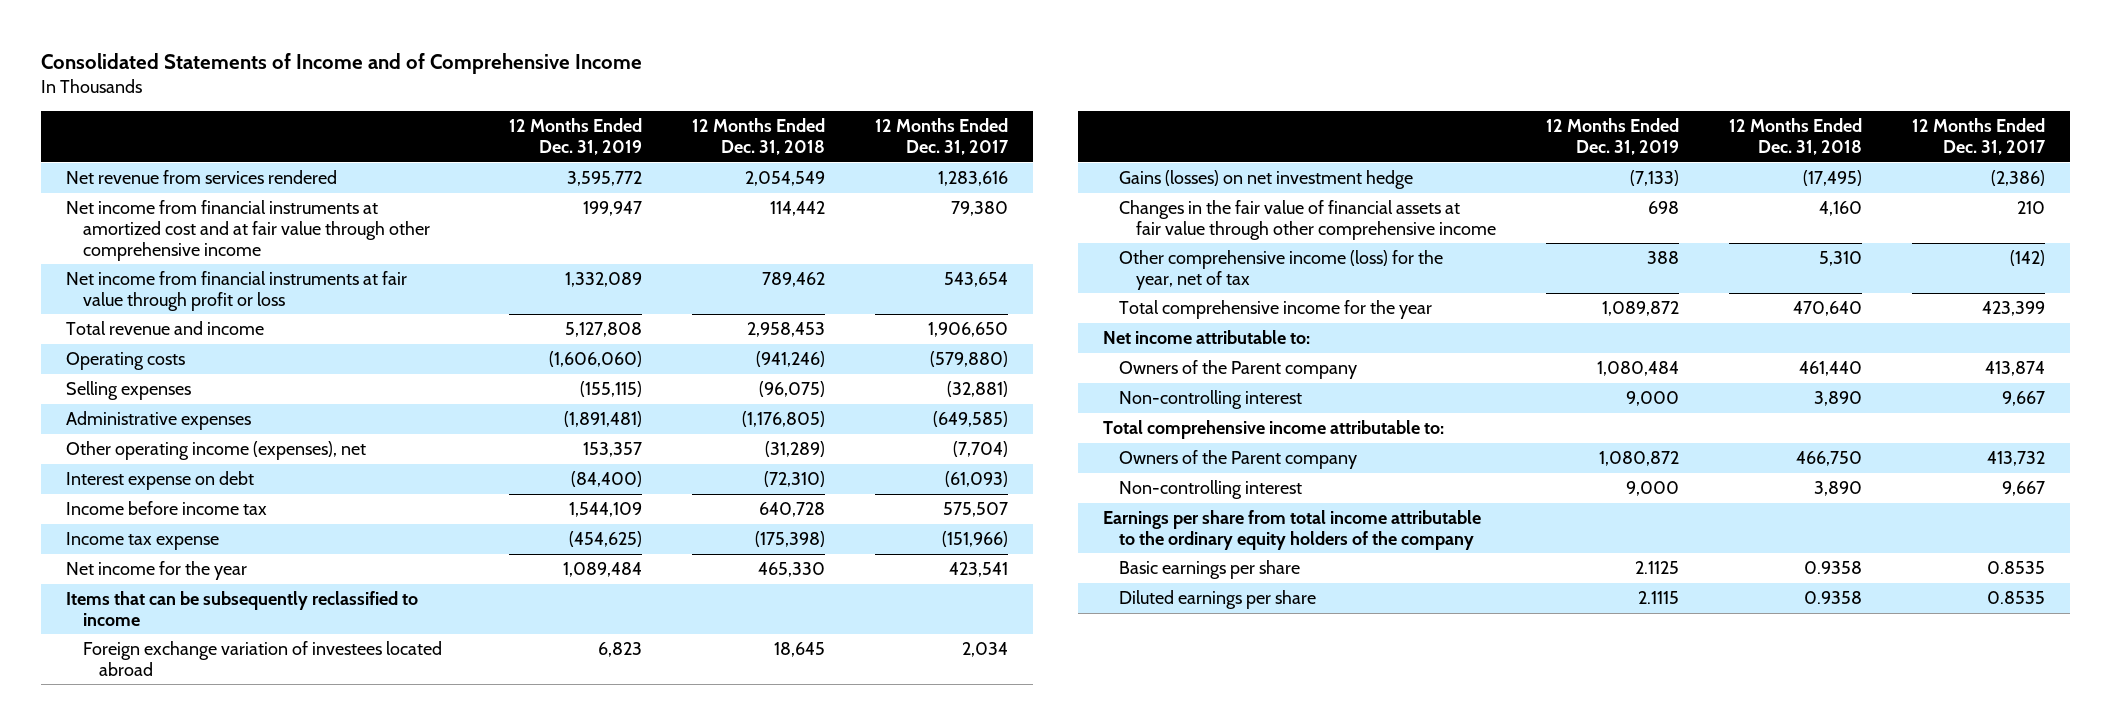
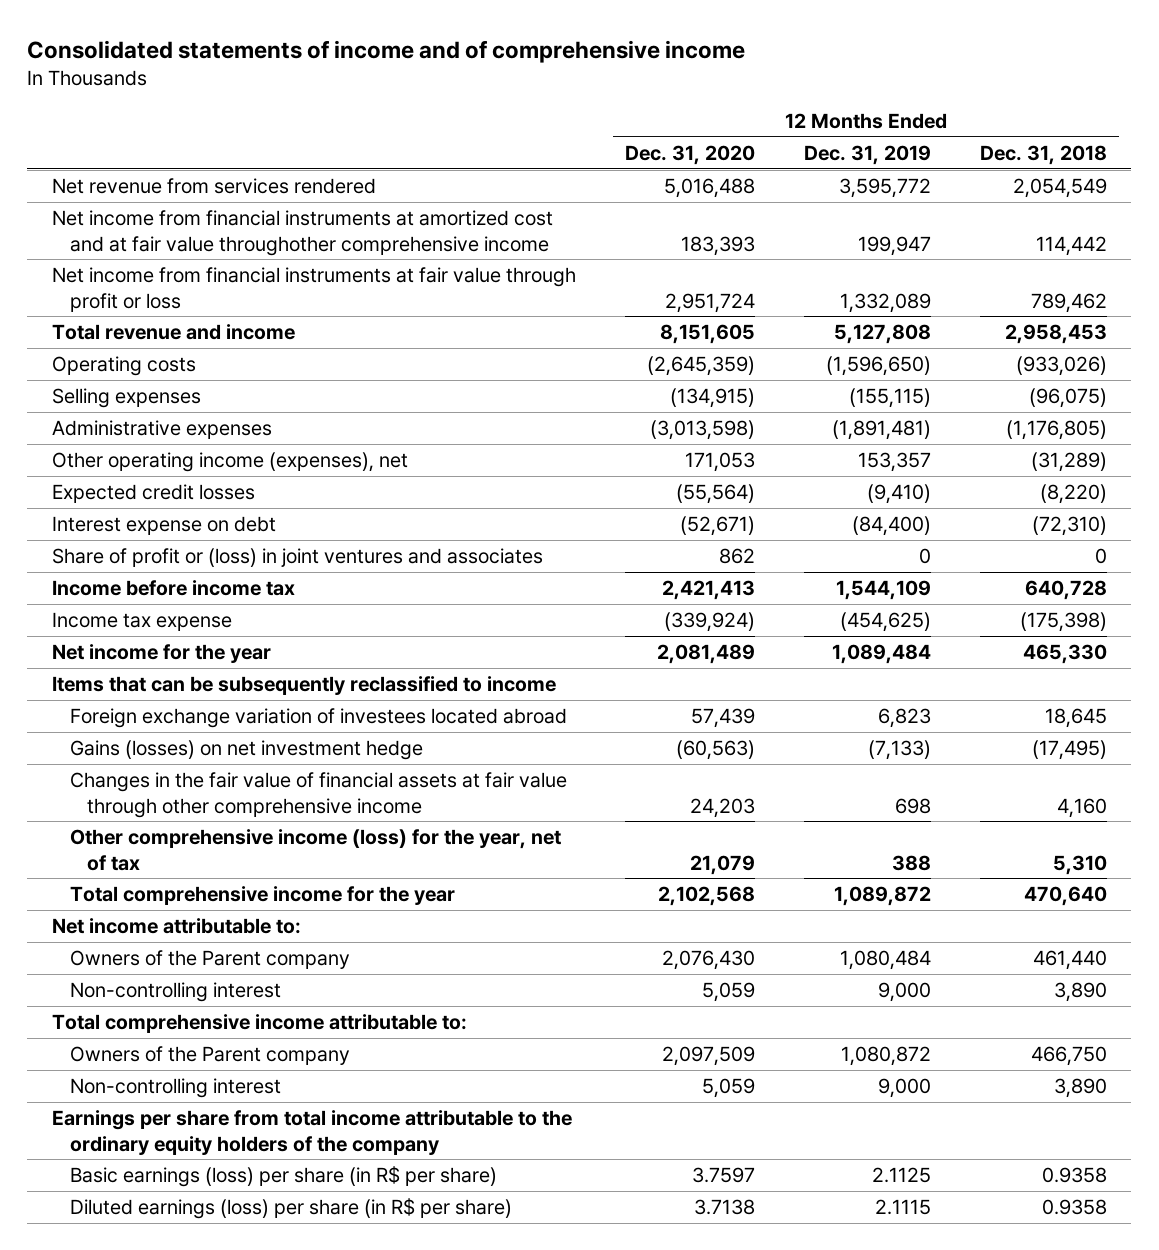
[41,52,643,74] Consolidated Statements of Income and of Comprehensive Income -> [27,40,746,64] Consolidated statements of income and of comprehensive income
[874,118,1009,156] 12 Months Ended Dec. 31, 2017 -> none
none -> [624,144,755,165] Dec. 31, 2020
[66,200,430,261] Net income from financial instruments at amortized cost and at fair value through other comprehensive income -> [51,210,553,256] Net income from financial instruments at amortized cost and at fair value throughother comprehensive income
[548,351,642,368] (1,606,060) -> [825,356,931,377] (1,596,650)
[755,351,825,368] (941,246) -> [1015,356,1107,377] (933,026)
none -> [51,484,255,504] Expected credit losses
none -> [51,548,543,568] Share of profit or (loss) in joint ventures and associates
[1119,560,1301,580] Basic earnings per share -> [69,1166,497,1188] Basic earnings (loss) per share (in R$ per share)
[1119,590,1317,610] Diluted earnings per share -> [69,1198,512,1220] Diluted earnings (loss) per share (in R$ per share)

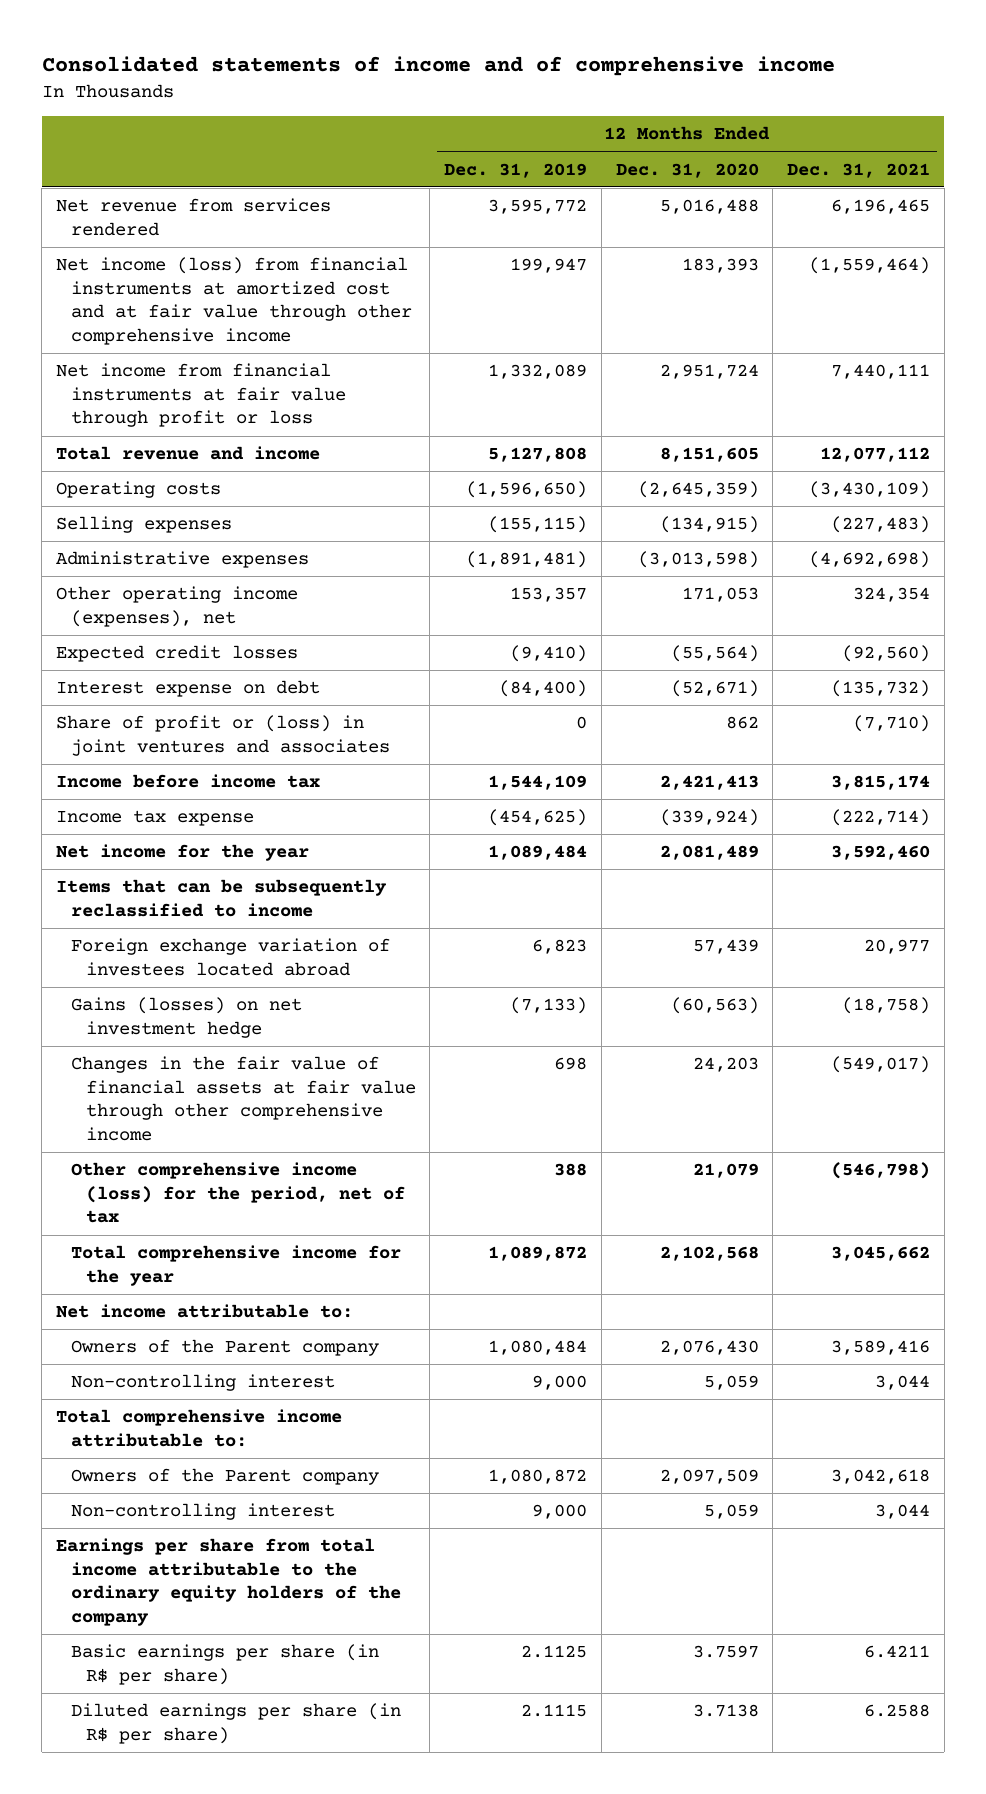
[979,144,1107,165] Dec. 31, 2018 -> none
none -> [787,162,931,178] Dec. 31, 2021
[51,210,553,256] Net income from financial instruments at amortized cost and at fair value throughother comprehensive income -> [55,257,412,346] Net income (loss) from financial instruments at amortized cost and at fair value through other comprehensive income
[69,829,561,871] Other comprehensive income (loss) for the year, net of tax -> [70,1162,405,1224] Other comprehensive income (loss) for the period, net of tax
[69,1166,497,1188] Basic earnings (loss) per share (in R$ per share) -> [70,1644,379,1685] Basic earnings per share (in R$ per share)
[69,1198,512,1220] Diluted earnings (loss) per share (in R$ per share) -> [70,1703,401,1744] Diluted earnings per share (in R$ per share)

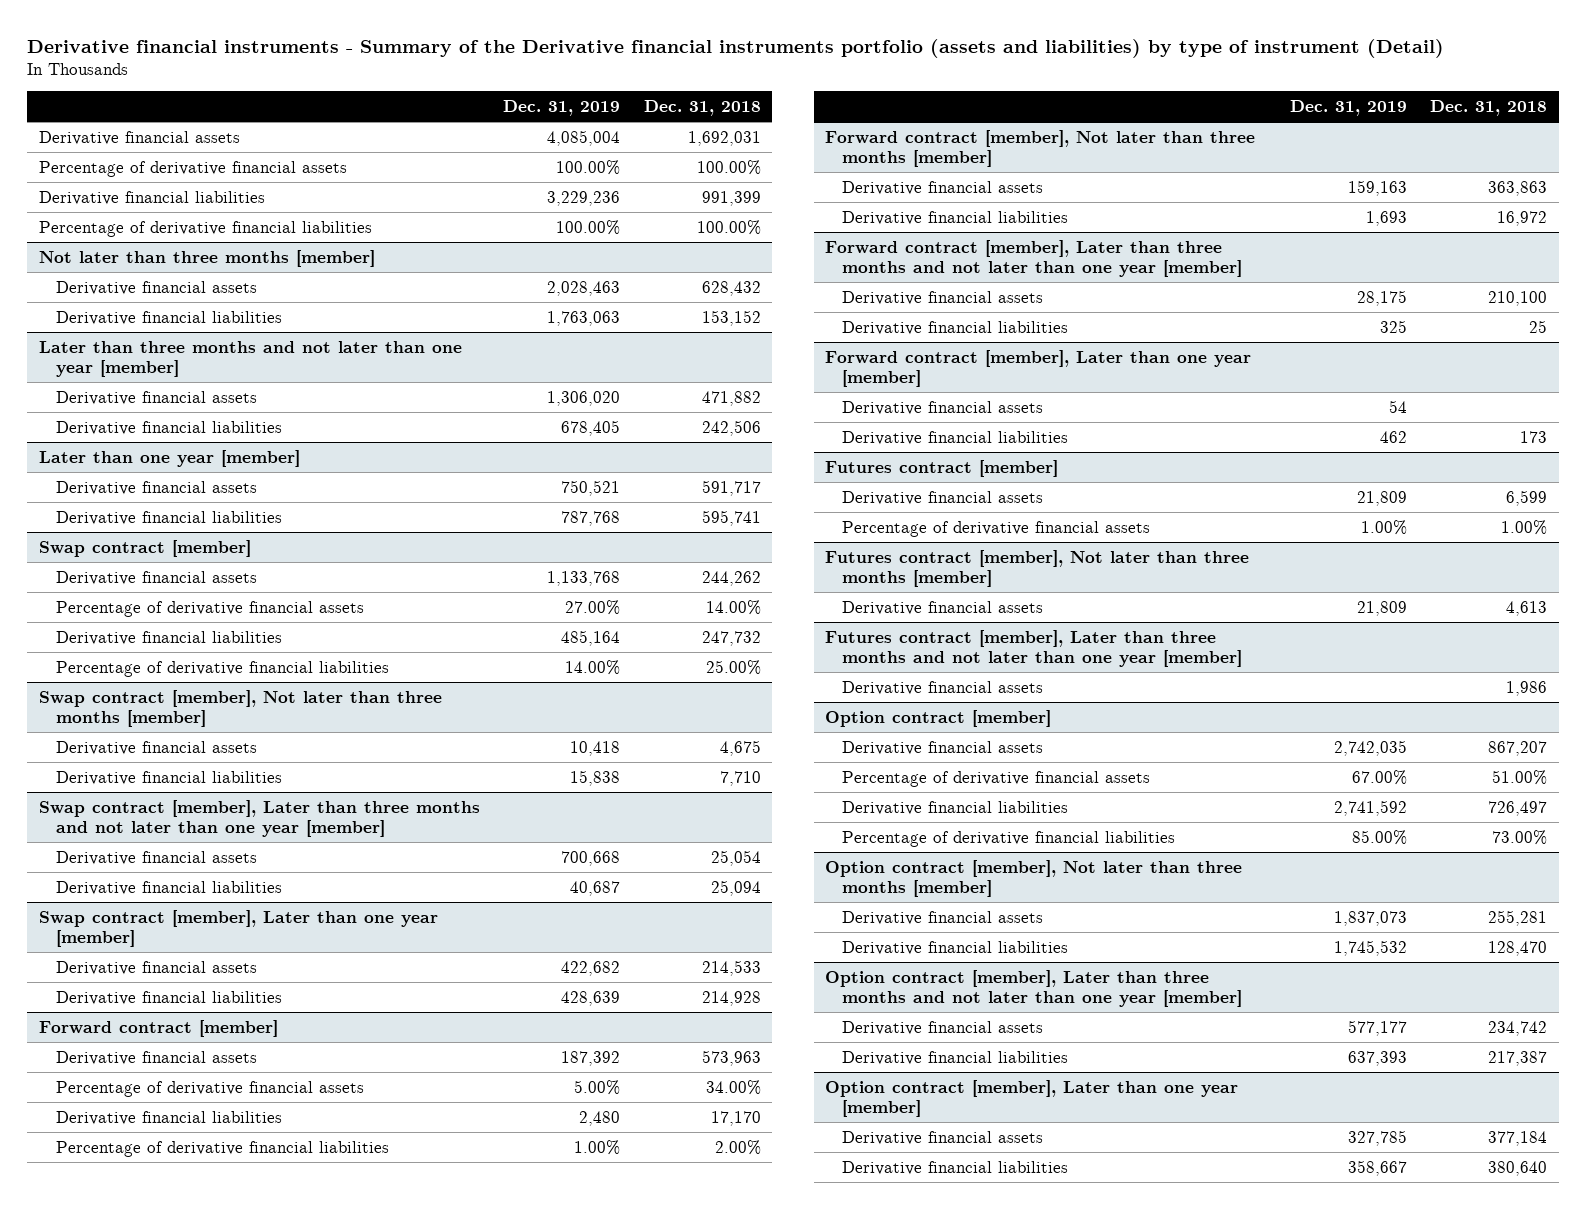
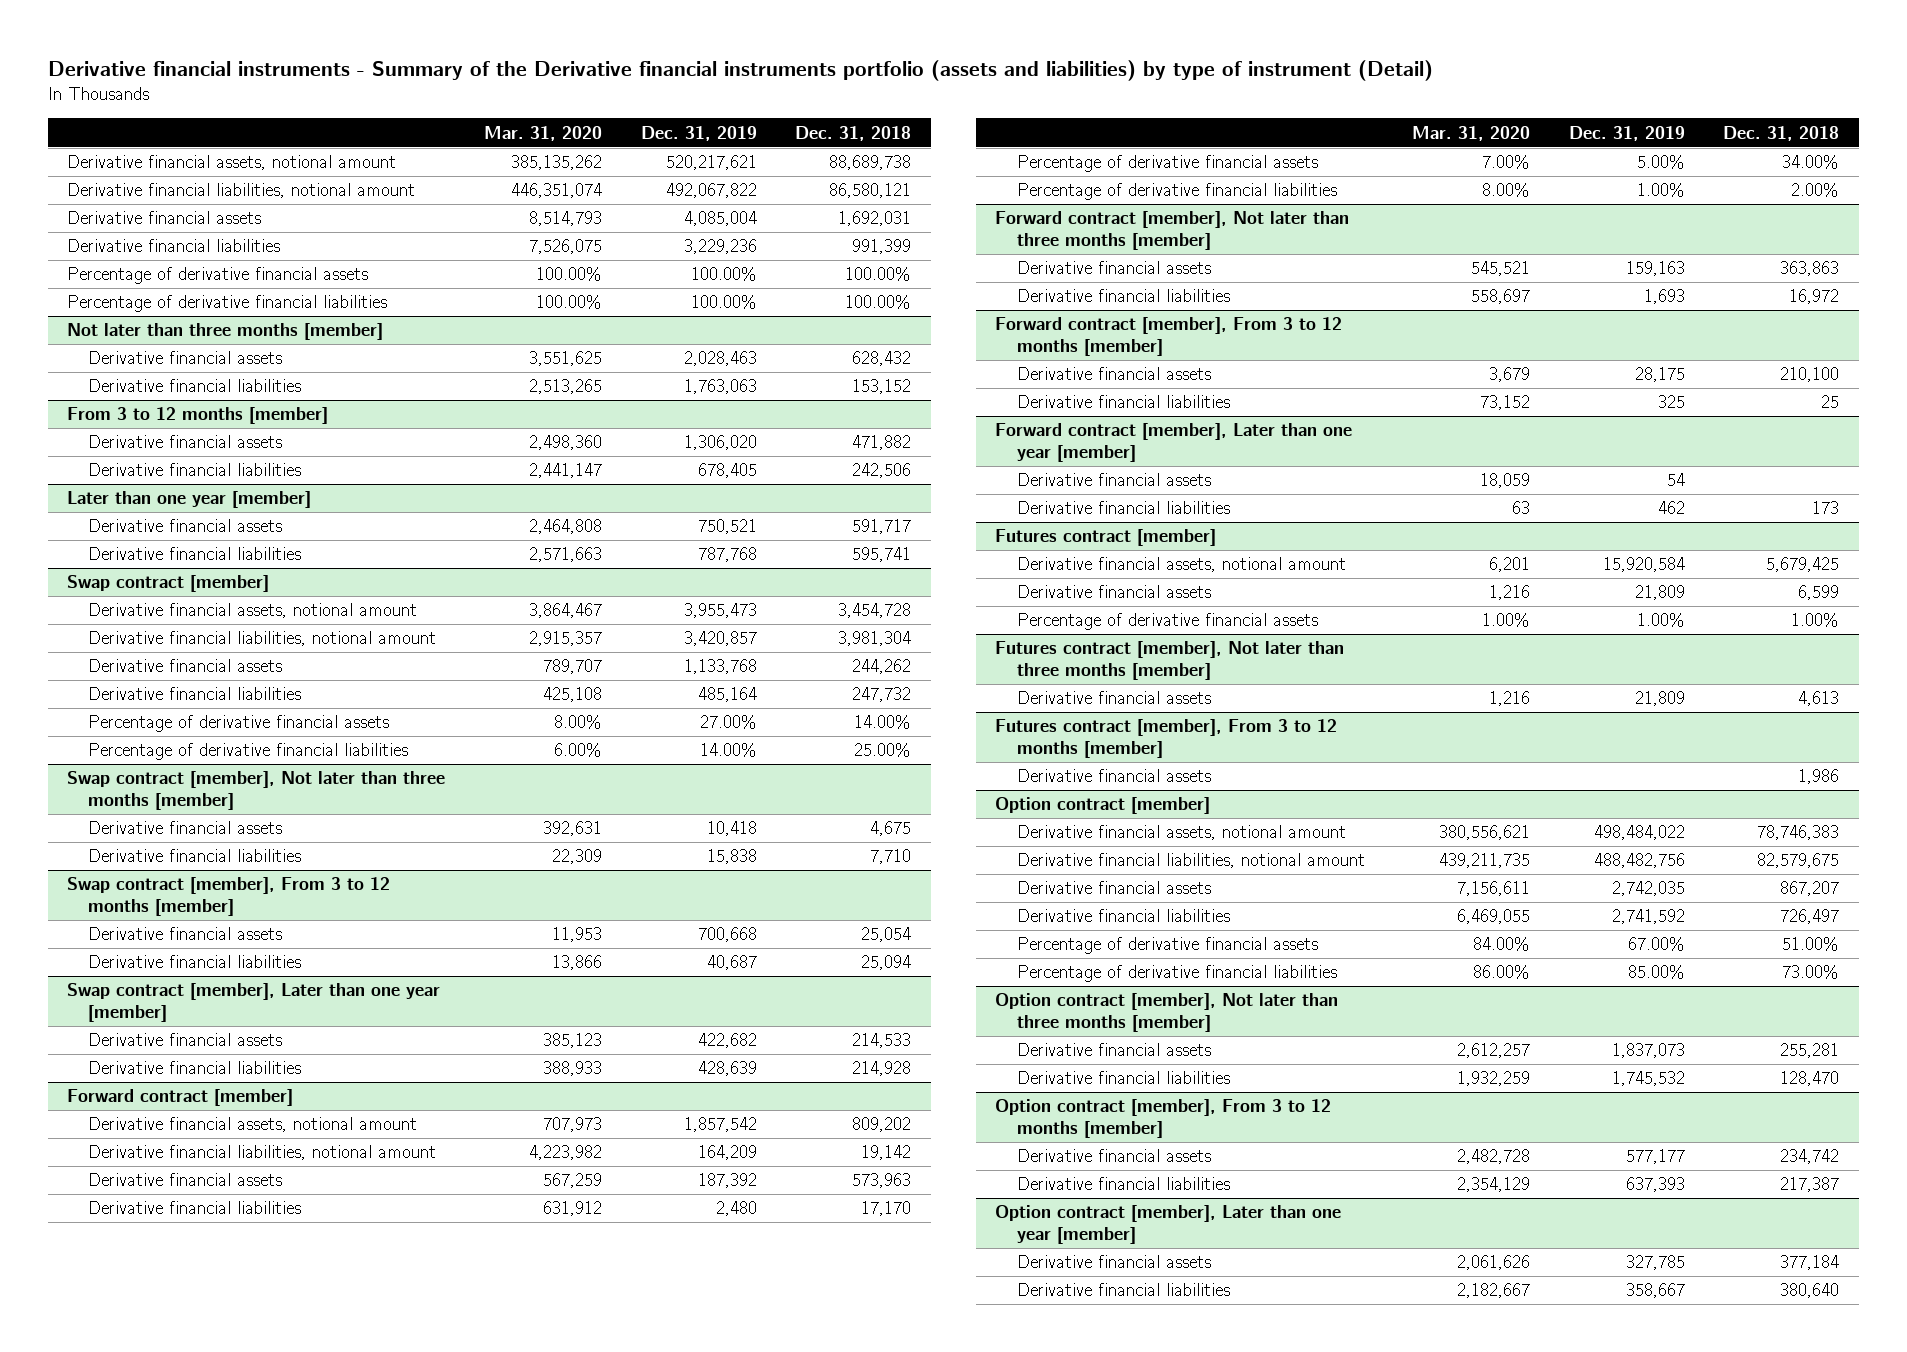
none -> [483,125,602,141] Mar. 31, 2020
none -> [67,155,397,171] Derivative financial assets, notional amount
none -> [67,183,416,199] Derivative financial liabilities, notional amount
[38,160,347,177] Percentage of derivative financial assets -> [67,267,369,285] Percentage of derivative financial assets
[38,340,462,377] Later than three months and not later than one year [member] -> [67,407,329,425] From 3 to 12 months [member]
none -> [88,603,418,619] Derivative financial assets, notional amount
none -> [88,631,437,647] Derivative financial liabilities, notional amount
[55,600,364,617] Percentage of derivative financial assets -> [88,715,390,733] Percentage of derivative financial assets
[38,799,480,837] Swap contract [member], Later than three months and not later than one year [member] -> none
none -> [67,877,391,917] Swap contract [member], From 3 to 12 months [member]
none -> [88,1117,418,1133] Derivative financial assets, notional amount
none -> [88,1145,437,1161] Derivative financial liabilities, notional amount
[55,1080,364,1097] Percentage of derivative financial assets -> [1016,155,1318,173] Percentage of derivative financial assets
[825,239,1243,277] Forward contract [member], Later than three months and not later than one year [member] -> none
none -> [995,317,1343,357] Forward contract [member], From 3 to 12 months [member]
none -> [1016,557,1346,573] Derivative financial assets, notional amount
[825,629,1243,667] Futures contract [member], Later than three months and not later than one year [member] -> none
none -> [995,719,1338,759] Futures contract [member], From 3 to 12 months [member]
none -> [1016,825,1346,841] Derivative financial assets, notional amount
none -> [1016,853,1365,869] Derivative financial liabilities, notional amount
[842,770,1151,787] Percentage of derivative financial assets -> [1016,937,1318,955] Percentage of derivative financial assets
[825,969,1243,1007] Option contract [member], Later than three months and not later than one year [member] -> none
none -> [995,1099,1332,1139] Option contract [member], From 3 to 12 months [member]

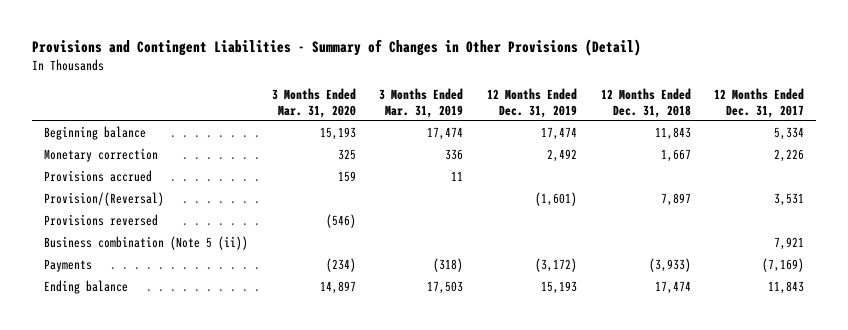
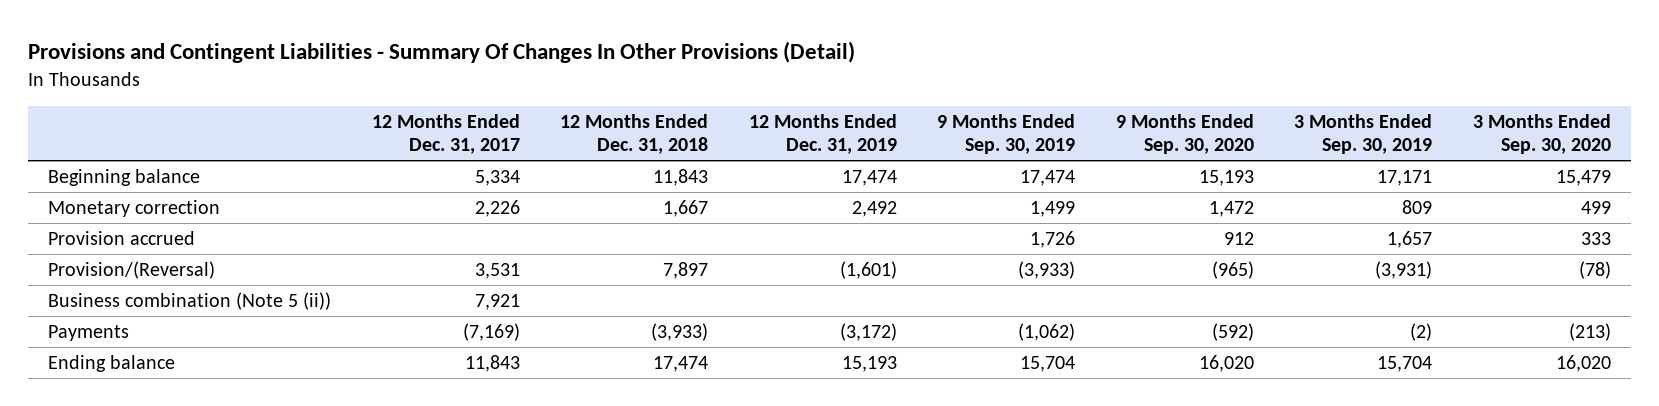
[32,39,642,57] Provisions and Contingent Liabilities - Summary of Changes in Other Provisions (Detail) -> [28,41,856,64] Provisions and Contingent Liabilities - Summary Of Changes In Other Provisions (Detail)
[271,87,356,118] 3 Months Ended Mar. 31, 2020 -> none
[379,87,464,118] 3 Months Ended Mar. 31, 2019 -> none
none -> [937,113,1076,155] 9 Months Ended Sep. 30, 2019
none -> [1115,113,1254,155] 9 Months Ended Sep. 30, 2020
none -> [1294,113,1433,155] 3 Months Ended Sep. 30, 2019
none -> [1472,113,1611,155] 3 Months Ended Sep. 30, 2020
[44,170,153,183] Provisions accrued -> [48,230,196,245] Provision accrued
[44,214,159,227] Provisions reversed -> none

